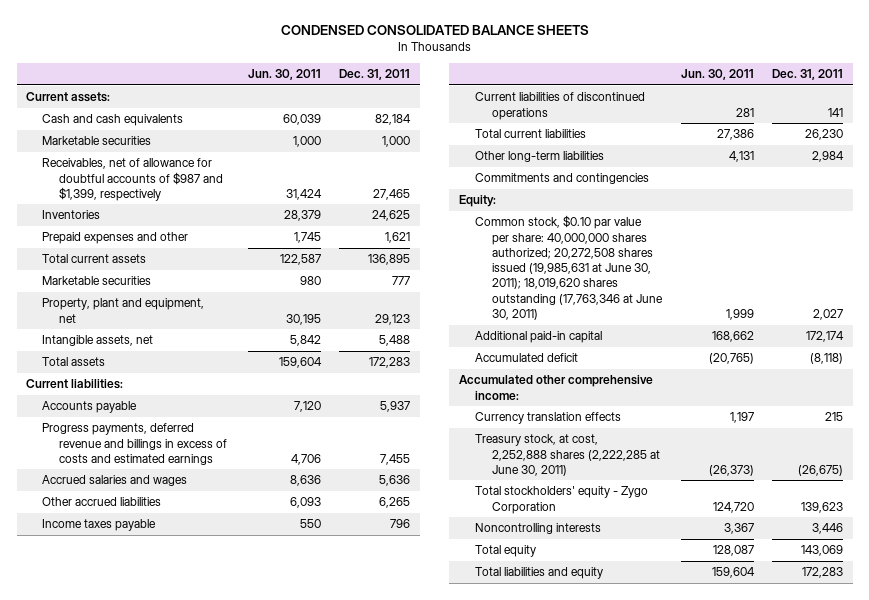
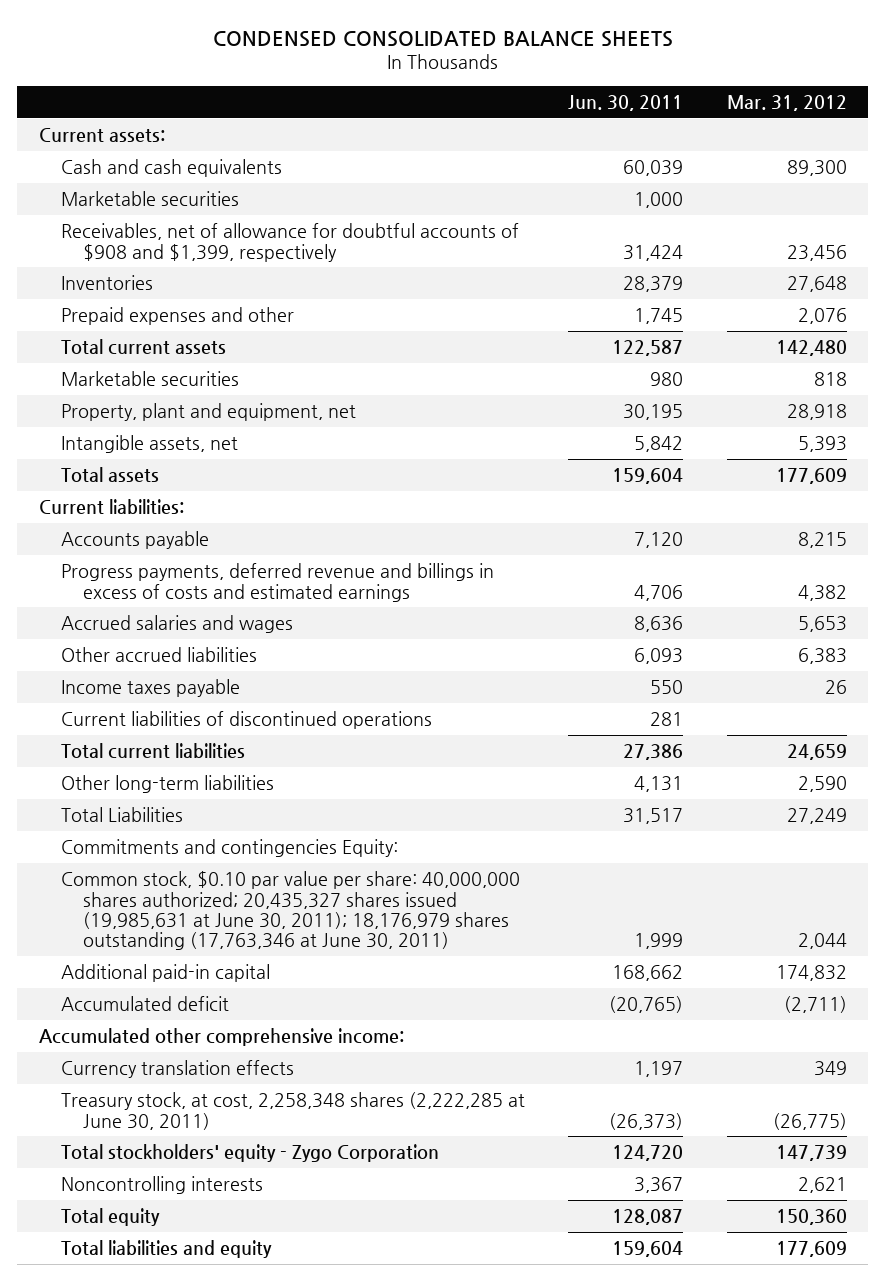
[339,68,411,80] Dec. 31, 2011 -> none
none -> [726,94,847,111] Mar. 31, 2012
[42,158,224,201] Receivables, net of allowance for doubtful accounts of $987 and $1,399, respectively -> [60,223,519,262] Receivables, net of allowance for doubtful accounts of $908 and $1,399, respectively
[458,195,496,208] Equity: -> none
none -> [60,807,183,823] Total Liabilities
[475,173,650,185] Commitments and contingencies -> [60,839,398,858] Commitments and contingencies Equity:
[475,215,663,321] Common stock, $0.10 par value per share: 40,000,000 shares authorized; 20,272,508 shares issued (19,985,631 at June 30, 2011); 18,019,620 shares outstanding (17,763,346 at June 30, 2011) -> [60,871,520,951] Common stock, $0.10 par value per share: 40,000,000 shares authorized; 20,435,327 shares issued (19,985,631 at June 30, 2011); 18,176,979 shares outstanding (17,763,346 at June 30, 2011)
[475,434,660,476] Treasury stock, at cost, 2,252,888 shares (2,222,285 at June 30, 2011) -> [60,1092,525,1130] Treasury stock, at cost, 2,258,348 shares (2,222,285 at June 30, 2011)

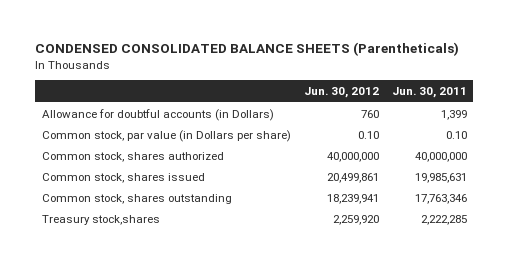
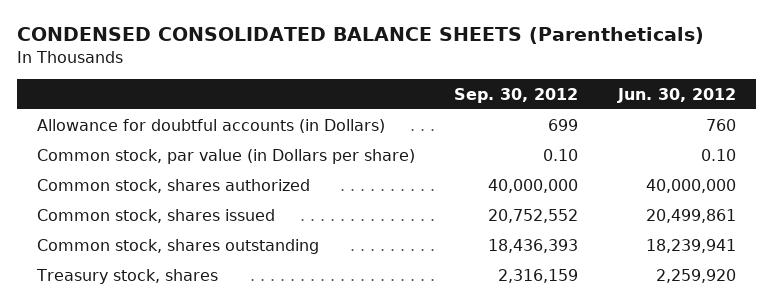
[391,87,467,99] Jun. 30, 2011 -> none
none -> [454,87,579,103] Sep. 30, 2012
[41,214,160,225] Treasury stock,shares -> [35,268,218,284] Treasury stock, shares

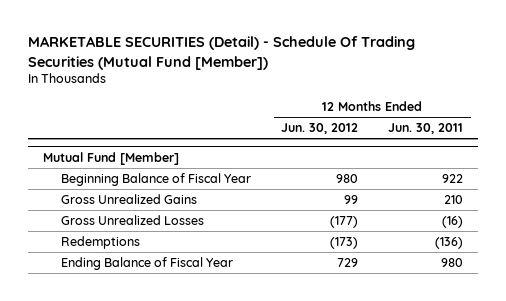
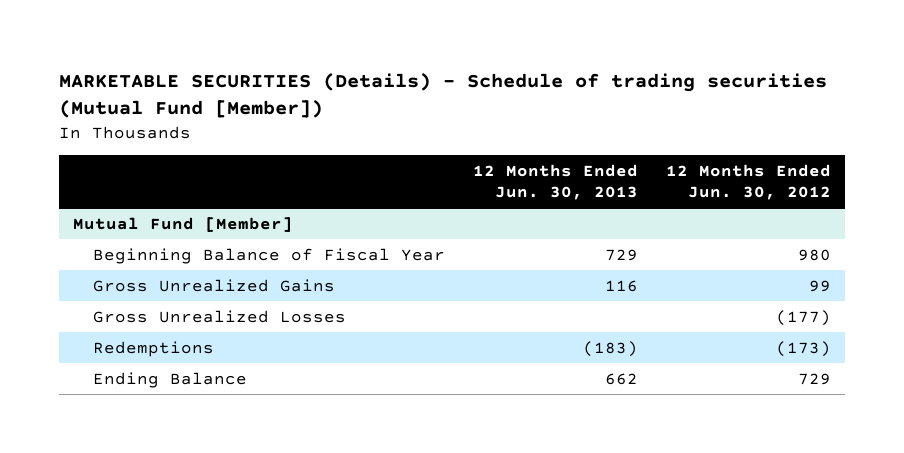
[28,36,416,70] MARKETABLE SECURITIES (Detail) - Schedule Of Trading Securities (Mutual Fund [Member]) -> [59,72,828,119] MARKETABLE SECURITIES (Details) - Schedule of trading securities (Mutual Fund [Member])
[388,123,464,135] Jun. 30, 2011 -> none
none -> [472,164,638,200] 12 Months Ended Jun. 30, 2013
[60,257,233,271] Ending Balance of Fiscal Year -> [92,371,247,388] Ending Balance

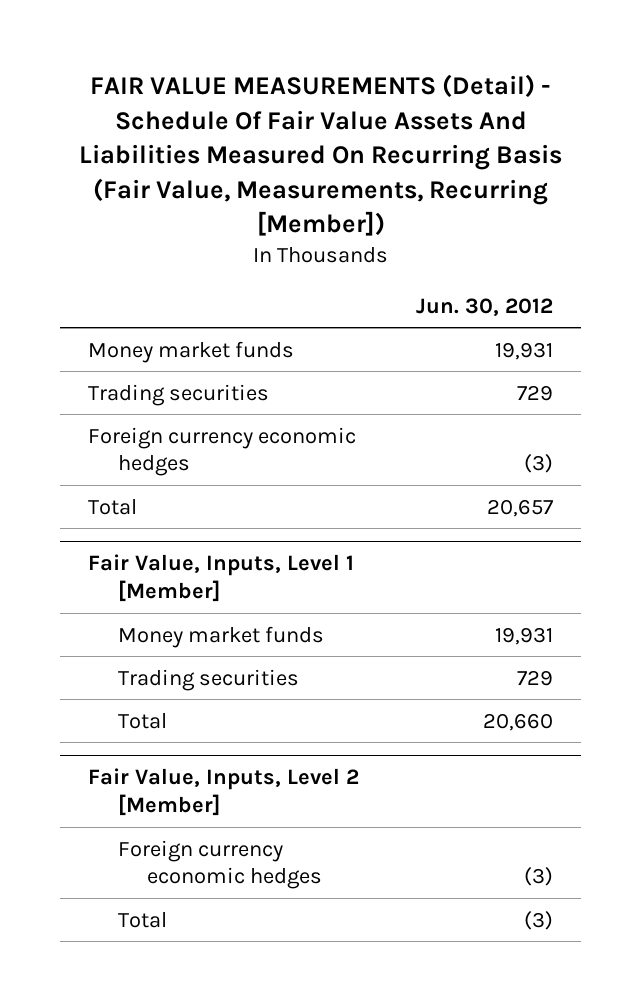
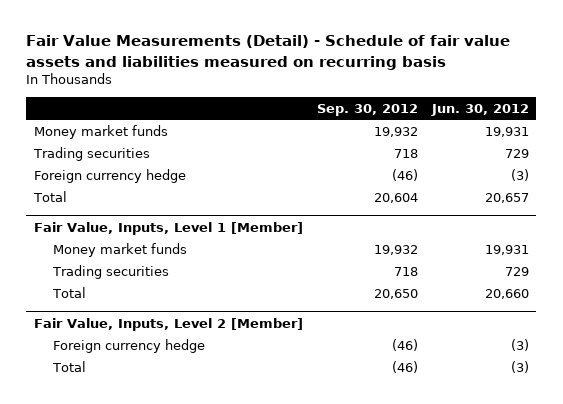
[78,74,562,237] FAIR VALUE MEASUREMENTS (Detail) - Schedule Of Fair Value Assets And Liabilities Measured On Recurring Basis (Fair Value, Measurements, Recurring [Member]) -> [26,35,511,70] Fair Value Measurements (Detail) - Schedule of fair value assets and liabilities measured on recurring basis
none -> [316,103,418,116] Sep. 30, 2012
[88,426,357,477] Foreign currency economic hedges -> [33,168,186,183] Foreign currency hedge
[117,839,323,890] Foreign currency economic hedges -> [52,338,205,353] Foreign currency hedge

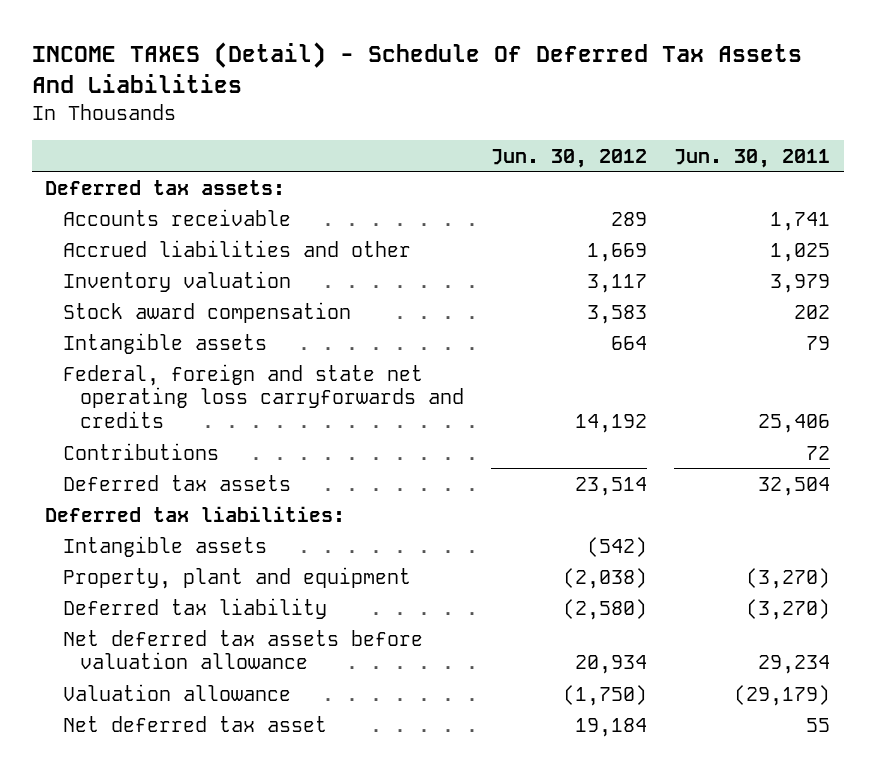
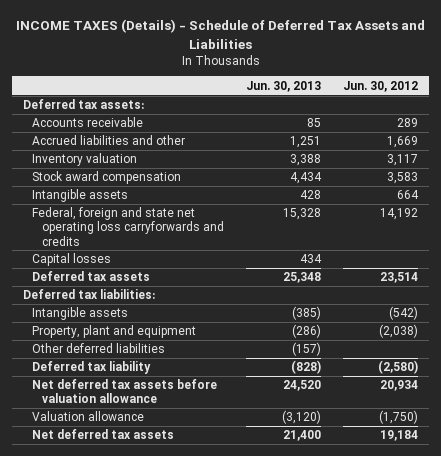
[31,42,802,94] INCOME TAXES (Detail) - Schedule Of Deferred Tax Assets And Liabilities -> [15,19,425,49] INCOME TAXES (Details) - Schedule of Deferred Tax Assets and Liabilities
[674,148,831,168] Jun. 30, 2011 -> none
none -> [246,80,322,92] Jun. 30, 2013
[62,442,219,460] Contributions -> none
none -> [32,253,112,267] Capital losses
none -> [32,343,166,354] Other deferred liabilities
[62,715,327,732] Net deferred tax asset -> [32,429,175,440] Net deferred tax assets

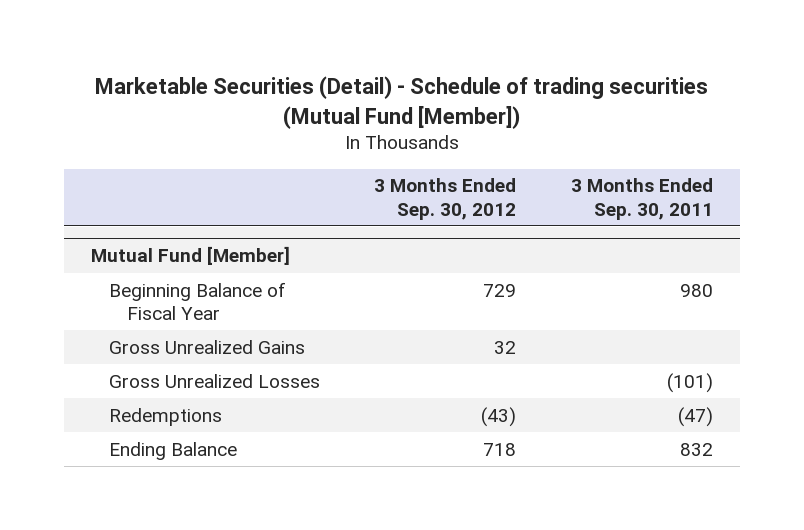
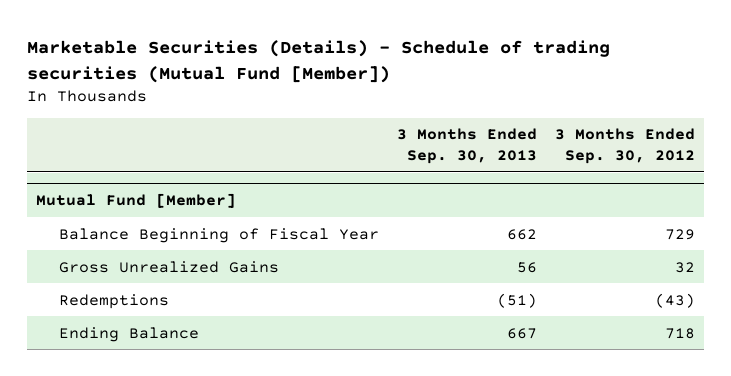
[95,75,709,129] Marketable Securities (Detail) - Schedule of trading securities (Mutual Fund [Member]) -> [26,39,610,83] Marketable Securities (Details) - Schedule of trading securities (Mutual Fund [Member])
[570,178,713,220] 3 Months Ended Sep. 30, 2011 -> none
none -> [397,128,538,164] 3 Months Ended Sep. 30, 2013
[109,281,287,320] Beginning Balance of Fiscal Year -> [59,227,380,243] Balance Beginning of Fiscal Year
[109,373,321,388] Gross Unrealized Losses -> none

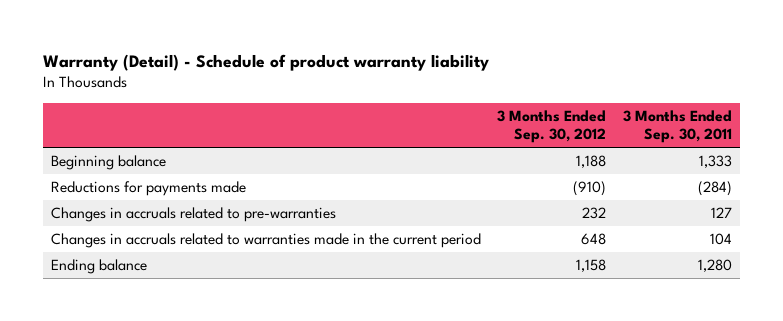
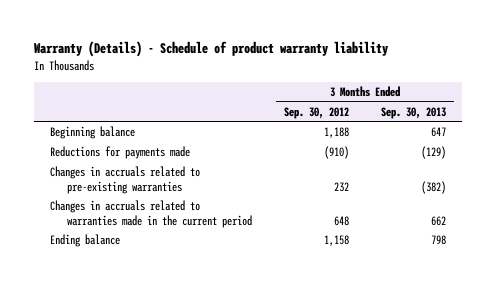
[42,53,489,71] Warranty (Detail) - Schedule of product warranty liability -> [34,41,389,58] Warranty (Details) - Schedule of product warranty liability
[622,110,732,144] 3 Months Ended Sep. 30, 2011 -> none
none -> [381,106,447,119] Sep. 30, 2013
[50,207,336,223] Changes in accruals related to pre-warranties -> [50,166,201,194] Changes in accruals related to pre-existing warranties

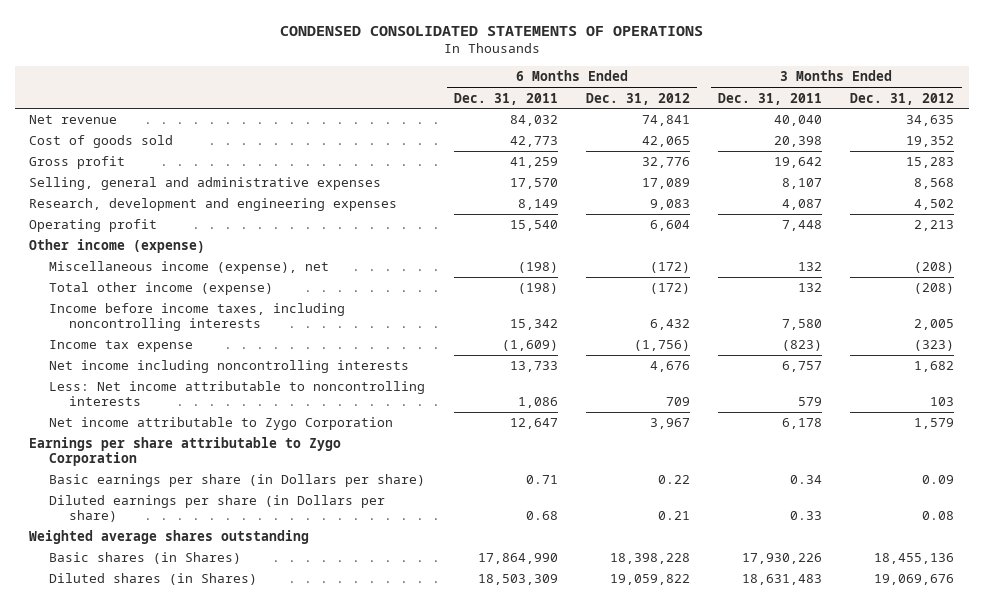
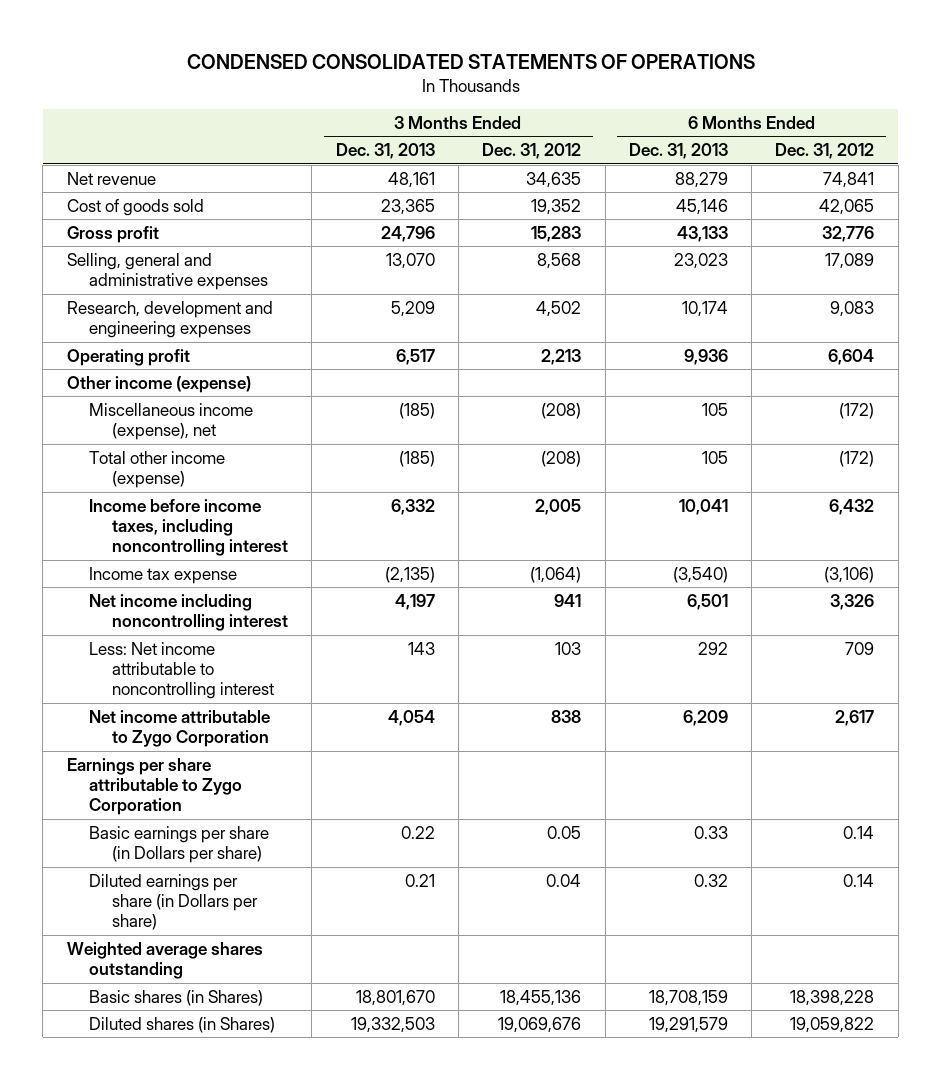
[453,92,558,105] Dec. 31, 2011 -> none
[718,92,823,105] Dec. 31, 2011 -> none
none -> [335,143,435,160] Dec. 31, 2013
none -> [628,143,728,160] Dec. 31, 2013
[49,303,346,332] Income before income taxes, including noncontrolling interests -> [89,498,289,557] Income before income taxes, including noncontrolling interest
[633,340,690,352] (1,756) -> [824,566,875,583] (3,106)
[914,340,955,352] (323) -> [530,566,582,583] (1,064)
[49,360,410,374] Net income including noncontrolling interests -> [89,593,289,632] Net income including noncontrolling interest
[649,361,690,373] 4,676 -> [830,593,875,610] 3,326
[914,361,955,373] 1,682 -> [554,593,582,607] 941
[49,381,426,407] Less: Net income attributable to noncontrolling interests -> [89,641,275,700] Less: Net income attributable to noncontrolling interest
[649,418,690,430] 3,967 -> [835,709,875,726] 2,617
[914,418,955,430] 1,579 -> [551,709,582,723] 838
[657,475,690,485] 0.22 -> [843,825,875,839] 0.14
[922,475,955,485] 0.09 -> [547,825,582,839] 0.05
[657,511,690,521] 0.21 -> [843,873,875,887] 0.14
[922,511,955,521] 0.08 -> [546,873,582,887] 0.04

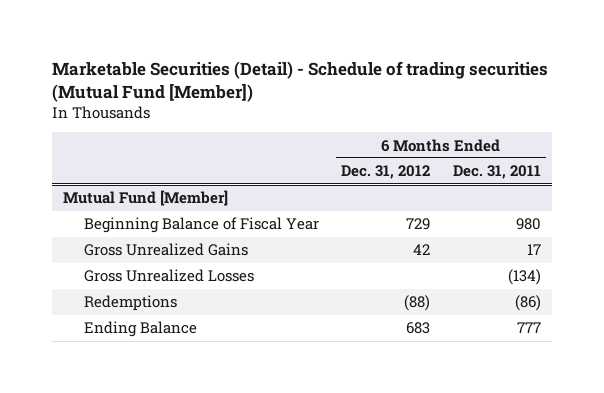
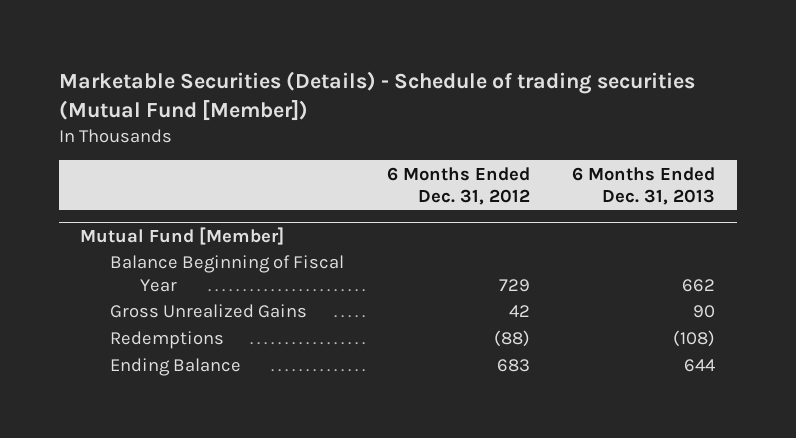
[51,60,548,102] Marketable Securities (Detail) - Schedule of trading securities (Mutual Fund [Member]) -> [58,70,695,121] Marketable Securities (Details) - Schedule of trading securities (Mutual Fund [Member])
[452,165,541,180] Dec. 31, 2011 -> none
none -> [572,166,716,206] 6 Months Ended Dec. 31, 2013
[84,217,320,234] Beginning Balance of Fiscal Year -> [109,255,344,292] Balance Beginning of Fiscal Year
[84,269,255,283] Gross Unrealized Losses -> none

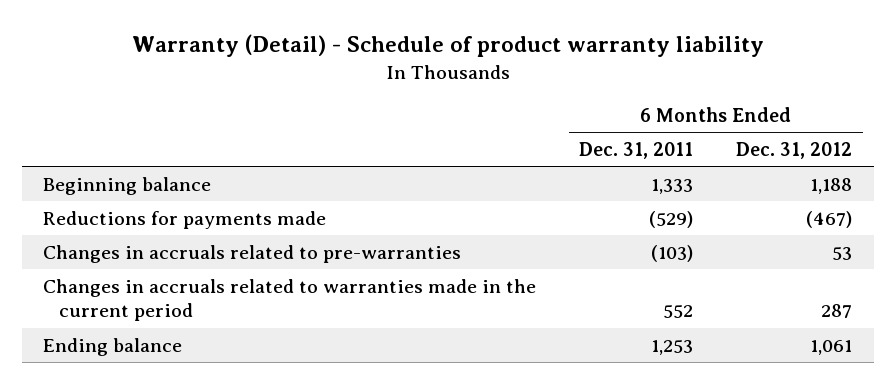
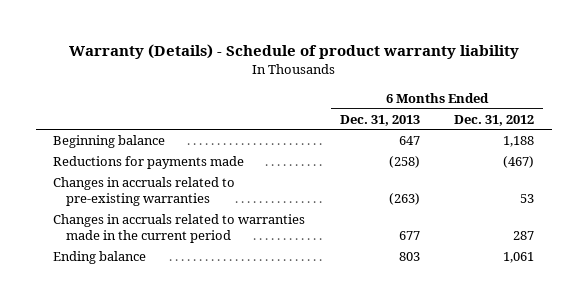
[131,34,764,58] Warranty (Detail) - Schedule of product warranty liability -> [68,44,519,60] Warranty (Details) - Schedule of product warranty liability
[579,141,694,159] Dec. 31, 2011 -> none
none -> [339,114,420,126] Dec. 31, 2013
[43,244,462,263] Changes in accruals related to pre-warranties -> [53,177,236,207] Changes in accruals related to pre-existing warranties

